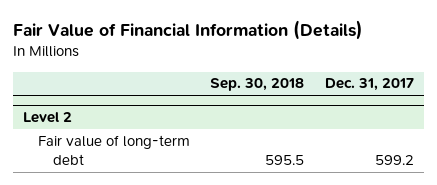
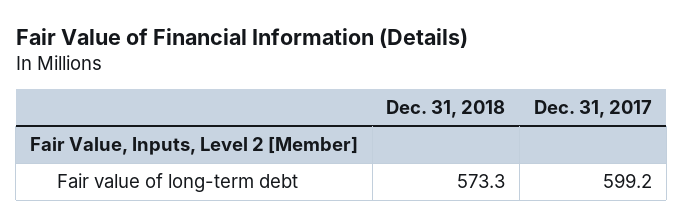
[210,78,305,92] Sep. 30, 2018 -> none
none -> [386,99,506,118] Dec. 31, 2018
[22,112,72,124] Level 2 -> [29,136,358,156] Fair Value, Inputs, Level 2 [Member]

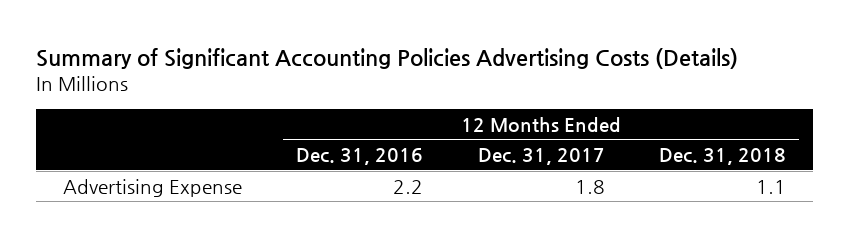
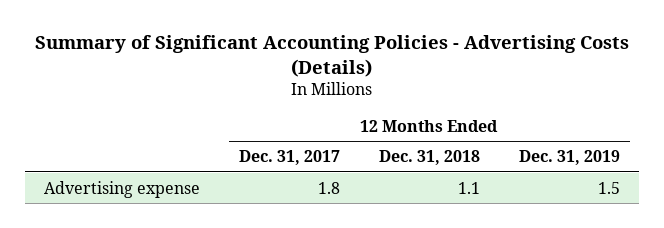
[35,47,738,69] Summary of Significant Accounting Policies Advertising Costs (Details) -> [34,35,629,77] Summary of Significant Accounting Policies - Advertising Costs (Details)
[296,148,424,166] Dec. 31, 2016 -> none
none -> [518,150,620,166] Dec. 31, 2019
[62,178,242,197] Advertising Expense -> [43,180,200,198] Advertising expense

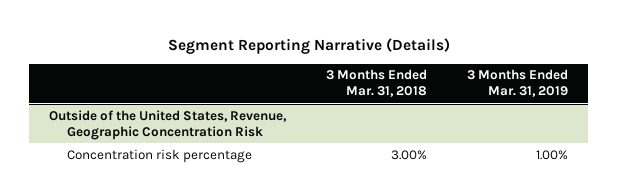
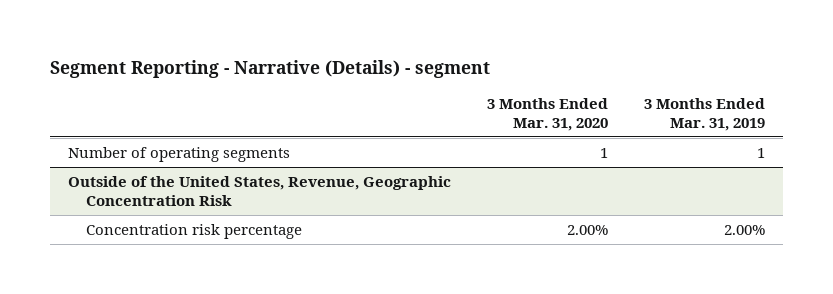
[167,38,450,55] Segment Reporting Narrative (Details) -> [50,59,491,78] Segment Reporting - Narrative (Details) - segment
[326,69,428,98] 3 Months Ended Mar. 31, 2018 -> none
none -> [486,97,608,131] 3 Months Ended Mar. 31, 2020
none -> [68,146,291,162] Number of operating segments
[535,149,568,160] 1.00% -> [723,224,765,235] 2.00%

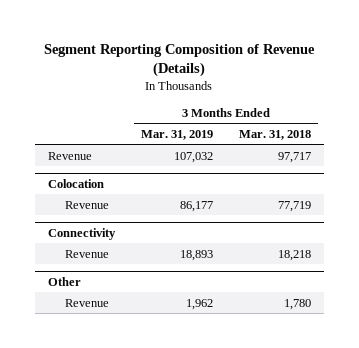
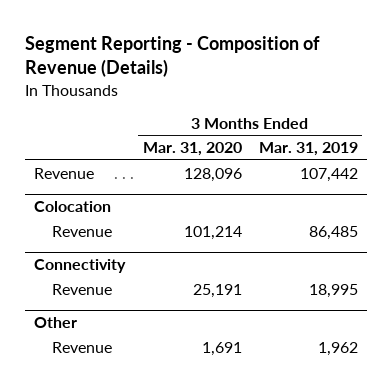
[44,43,316,78] Segment Reporting Composition of Revenue (Details) -> [25,35,321,78] Segment Reporting - Composition of Revenue (Details)
[239,129,312,140] Mar. 31, 2018 -> none
none -> [142,142,242,157] Mar. 31, 2020
[173,151,213,163] 107,032 -> [299,167,358,182] 107,442
[179,200,213,212] 86,177 -> [308,225,358,240] 86,485
[179,249,213,261] 18,893 -> [308,283,358,298] 18,995

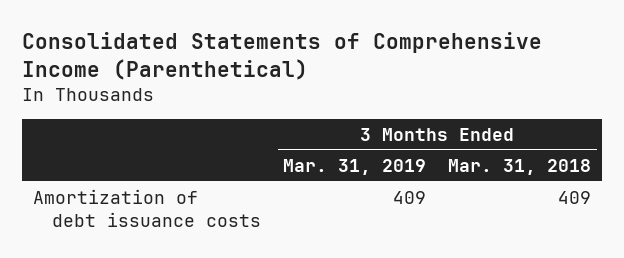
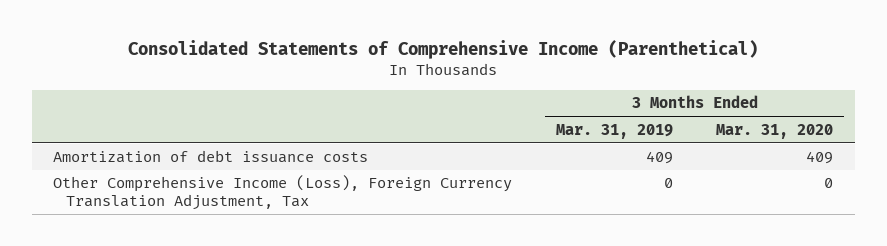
[448,158,592,175] Mar. 31, 2018 -> none
none -> [716,123,834,139] Mar. 31, 2020
none -> [53,175,513,211] Other Comprehensive Income (Loss), Foreign Currency Translation Adjustment, Tax

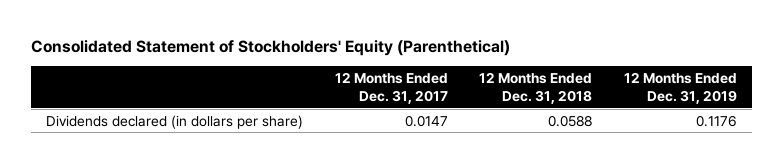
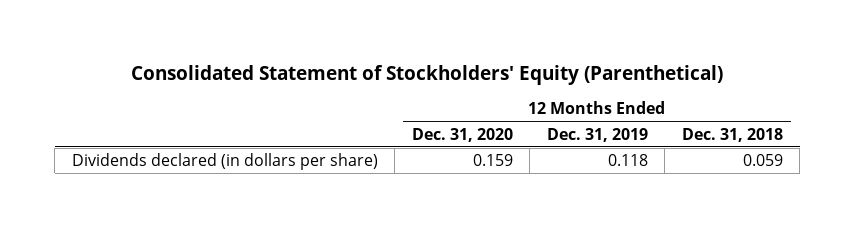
[334,72,448,104] 12 Months Ended Dec. 31, 2017 -> none
none -> [411,127,513,142] Dec. 31, 2020
[548,114,593,127] 0.0588 -> [742,154,783,167] 0.059
[695,114,737,127] 0.1176 -> [607,154,648,167] 0.118

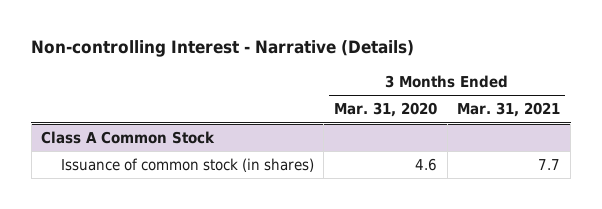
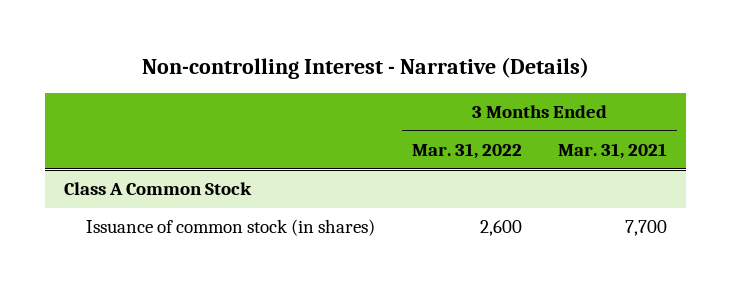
[334,102,438,118] Mar. 31, 2020 -> none
none -> [411,143,522,160] Mar. 31, 2022
[538,158,561,170] 7.7 -> [625,220,668,237] 7,700

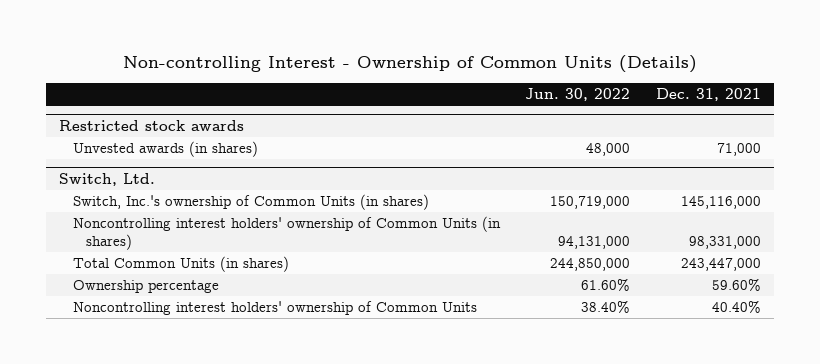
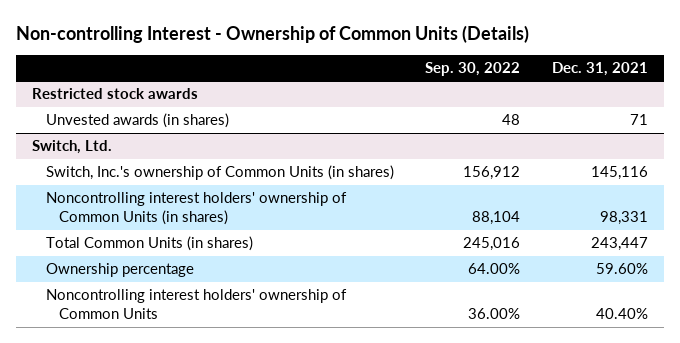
[525,88,631,102] Jun. 30, 2022 -> none
none -> [425,62,521,77] Sep. 30, 2022
[717,143,762,157] 71,000 -> [630,114,649,126] 71
[681,196,762,210] 145,116,000 -> [591,166,649,181] 145,116
[689,236,762,250] 98,331,000 -> [600,211,649,226] 98,331
[681,258,762,272] 243,447,000 -> [591,237,649,252] 243,447

